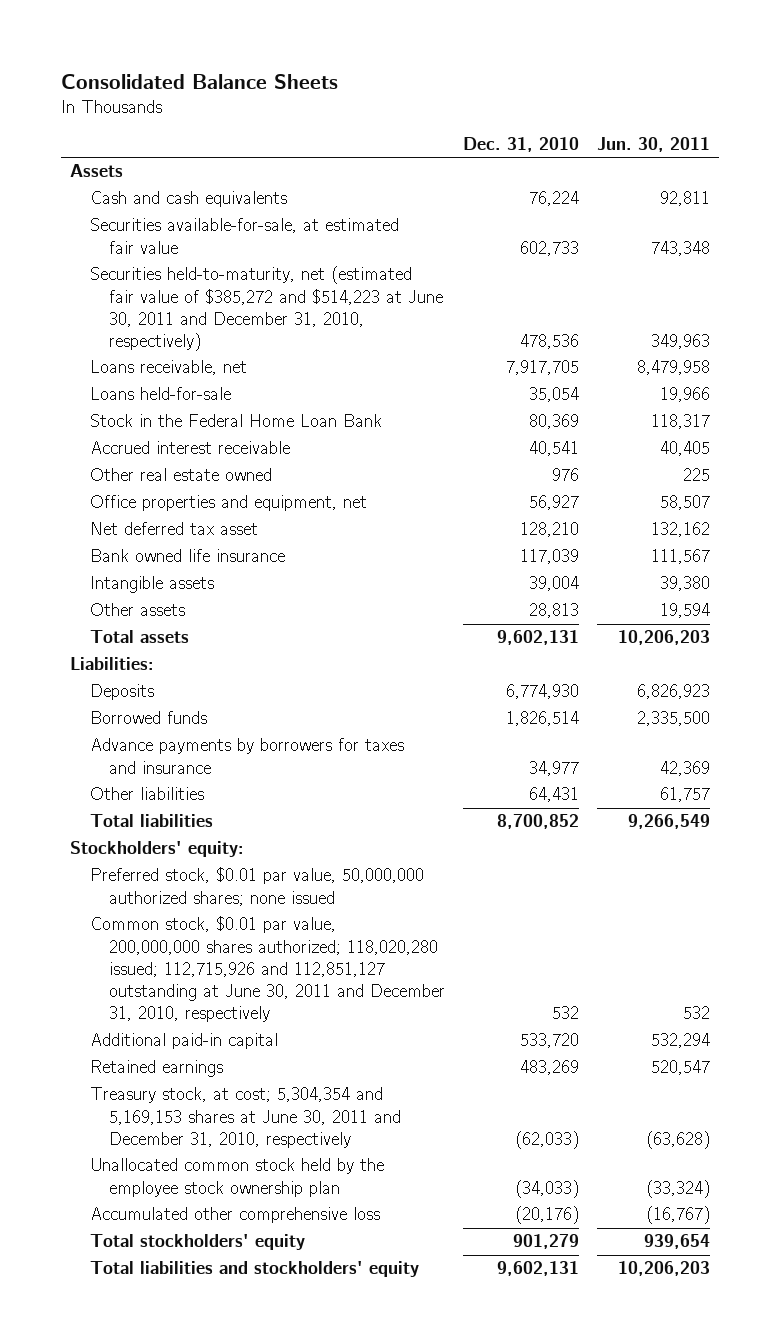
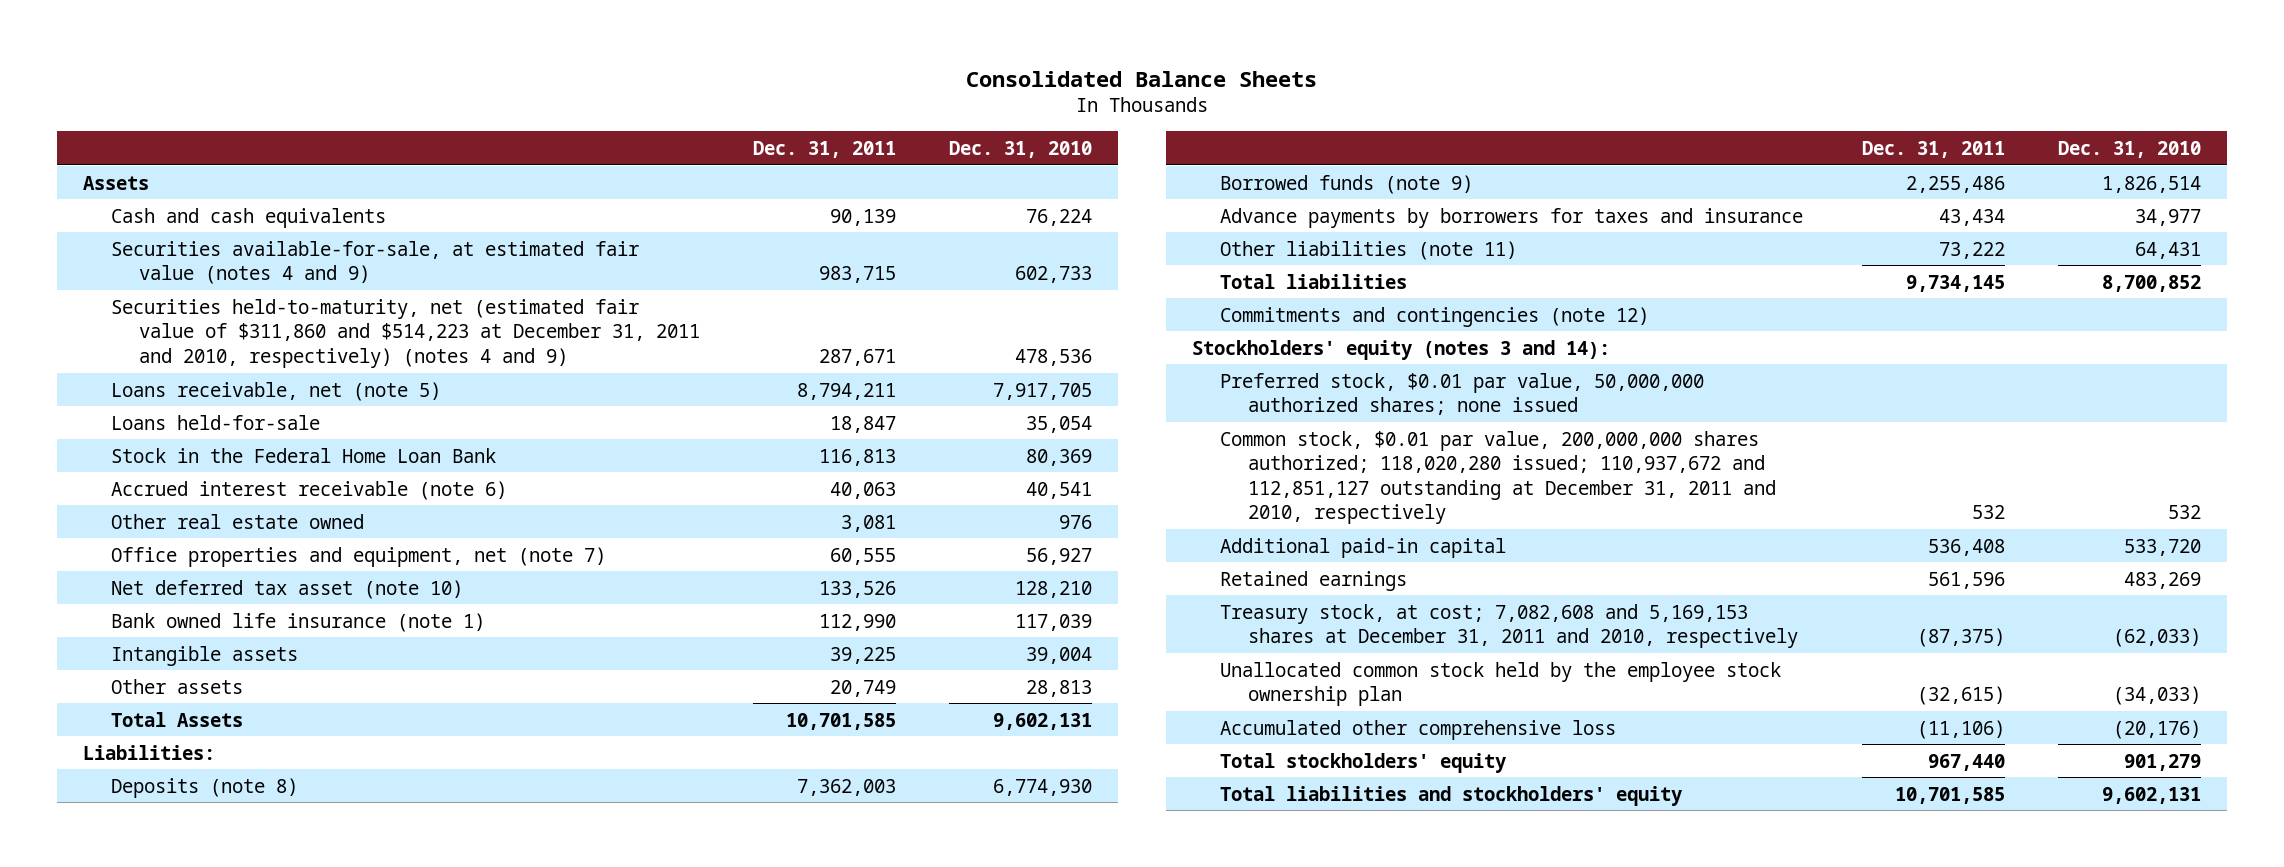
[596,137,710,153] Jun. 30, 2011 -> none
none -> [753,141,897,159] Dec. 31, 2011
[89,218,399,254] Securities available-for-sale, at estimated fair value -> [111,240,640,285] Securities available-for-sale, at estimated fair value (notes 4 and 9)
[89,266,444,352] Securities held-to-maturity, net (estimated fair value of $385,272 and $514,223 at June 30, 2011 and December 31, 2010, respectively) -> [111,298,701,368] Securities held-to-maturity, net (estimated fair value of $311,860 and $514,223 at December 31, 2011 and 2010, respectively) (notes 4 and 9)
[89,360,247,376] Loans receivable, net -> [111,381,442,401] Loans receivable, net (note 5)
[89,441,290,455] Accrued interest receivable -> [111,480,508,500] Accrued interest receivable (note 6)
[89,495,367,512] Office properties and equipment, net -> [111,546,607,567] Office properties and equipment, net (note 7)
[89,522,258,536] Net deferred tax asset -> [111,579,464,599] Net deferred tax asset (note 10)
[89,549,285,563] Bank owned life insurance -> [111,612,486,632] Bank owned life insurance (note 1)
[89,630,189,644] Total assets -> [111,711,244,727] Total Assets
[89,684,154,701] Deposits -> [111,777,299,798] Deposits (note 8)
[89,711,207,725] Borrowed funds -> [1220,174,1474,194] Borrowed funds (note 9)
[89,787,204,801] Other liabilities -> [1220,240,1518,260] Other liabilities (note 11)
none -> [1220,306,1650,327] Commitments and contingencies (note 12)
[70,841,245,858] Stockholders' equity: -> [1192,339,1611,360] Stockholders' equity (notes 3 and 14):
[89,916,446,1023] Common stock, $0.01 par value, 200,000,000 shares authorized; 118,020,280 issued; 112,715,926 and 112,851,127 outstanding at June 30, 2011 and December 31, 2010, respectively -> [1220,430,1777,525] Common stock, $0.01 par value, 200,000,000 shares authorized; 118,020,280 issued; 110,937,672 and 112,851,127 outstanding at December 31, 2011 and 2010, respectively
[89,1087,402,1148] Treasury stock, at cost; 5,304,354 and 5,169,153 shares at June 30, 2011 and December 31, 2010, respectively -> [1220,603,1799,649] Treasury stock, at cost; 7,082,608 and 5,169,153 shares at December 31, 2011 and 2010, respectively

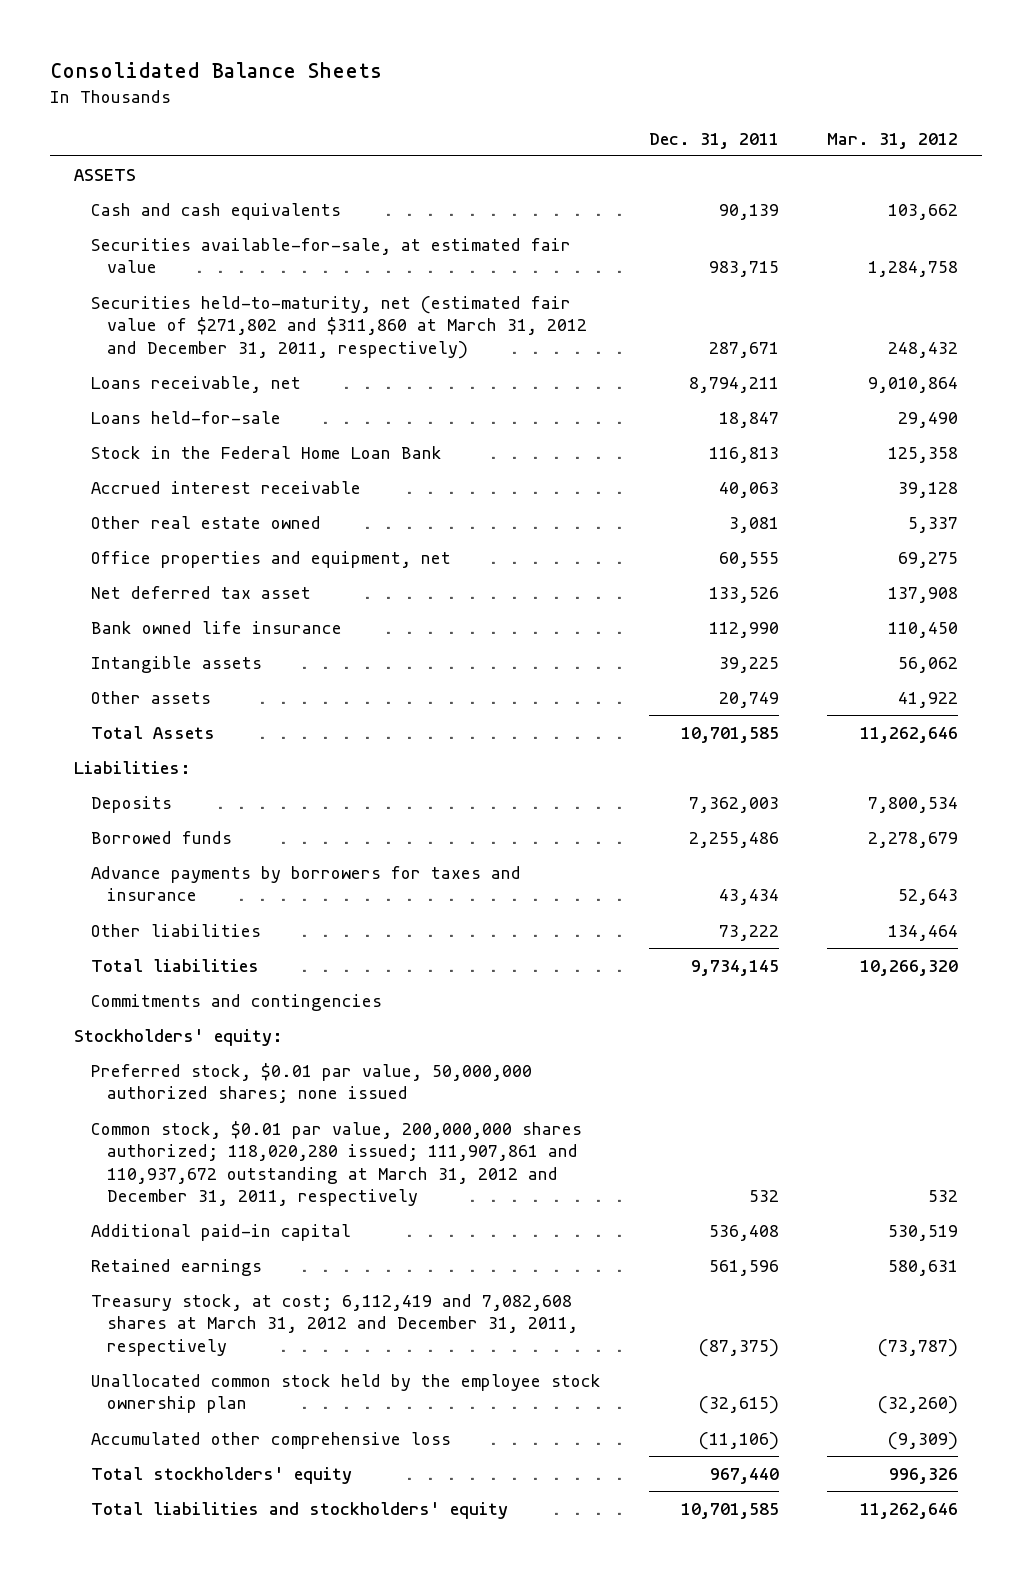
[948,141,1092,159] Dec. 31, 2010 -> none
none -> [827,132,959,149] Mar. 31, 2012
[83,175,150,190] Assets -> [74,168,137,181] ASSETS
[111,240,640,285] Securities available-for-sale, at estimated fair value (notes 4 and 9) -> [90,237,571,274] Securities available-for-sale, at estimated fair value
[111,298,701,368] Securities held-to-maturity, net (estimated fair value of $311,860 and $514,223 at December 31, 2011 and 2010, respectively) (notes 4 and 9) -> [90,295,587,359] Securities held-to-maturity, net (estimated fair value of $271,802 and $311,860 at March 31, 2012 and December 31, 2011, respectively)
[111,381,442,401] Loans receivable, net (note 5) -> [90,375,301,393] Loans receivable, net
[111,480,508,500] Accrued interest receivable (note 6) -> [90,480,361,494] Accrued interest receivable
[111,546,607,567] Office properties and equipment, net (note 7) -> [90,550,451,568] Office properties and equipment, net
[111,579,464,599] Net deferred tax asset (note 10) -> [90,585,311,599] Net deferred tax asset
[111,612,486,632] Bank owned life insurance (note 1) -> [90,620,342,634] Bank owned life insurance
[111,777,299,798] Deposits (note 8) -> [90,795,172,813] Deposits
[1220,174,1474,194] Borrowed funds (note 9) -> [90,830,232,844] Borrowed funds
[1220,240,1518,260] Other liabilities (note 11) -> [90,923,261,937] Other liabilities
[1220,306,1650,327] Commitments and contingencies (note 12) -> [90,993,382,1011] Commitments and contingencies
[1192,339,1611,360] Stockholders' equity (notes 3 and 14): -> [74,1028,284,1046] Stockholders' equity:
[1220,430,1777,525] Common stock, $0.01 par value, 200,000,000 shares authorized; 118,020,280 issued; 110,937,672 and 112,851,127 outstanding at December 31, 2011 and 2010, respectively -> [90,1120,582,1207] Common stock, $0.01 par value, 200,000,000 shares authorized; 118,020,280 issued; 111,907,861 and 110,937,672 outstanding at March 31, 2012 and December 31, 2011, respectively
[1220,603,1799,649] Treasury stock, at cost; 7,082,608 and 5,169,153 shares at December 31, 2011 and 2010, respectively -> [90,1293,578,1356] Treasury stock, at cost; 6,112,419 and 7,082,608 shares at March 31, 2012 and December 31, 2011, respectively

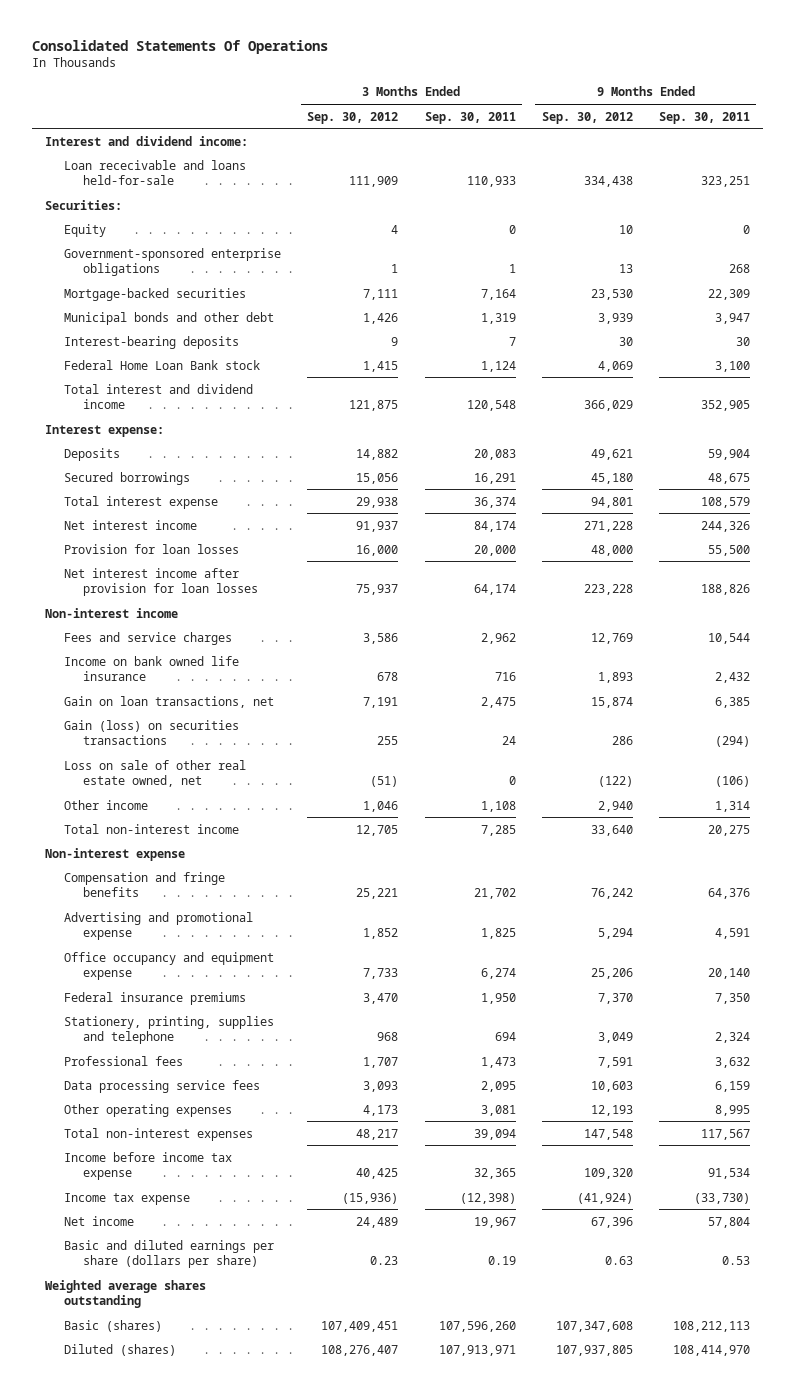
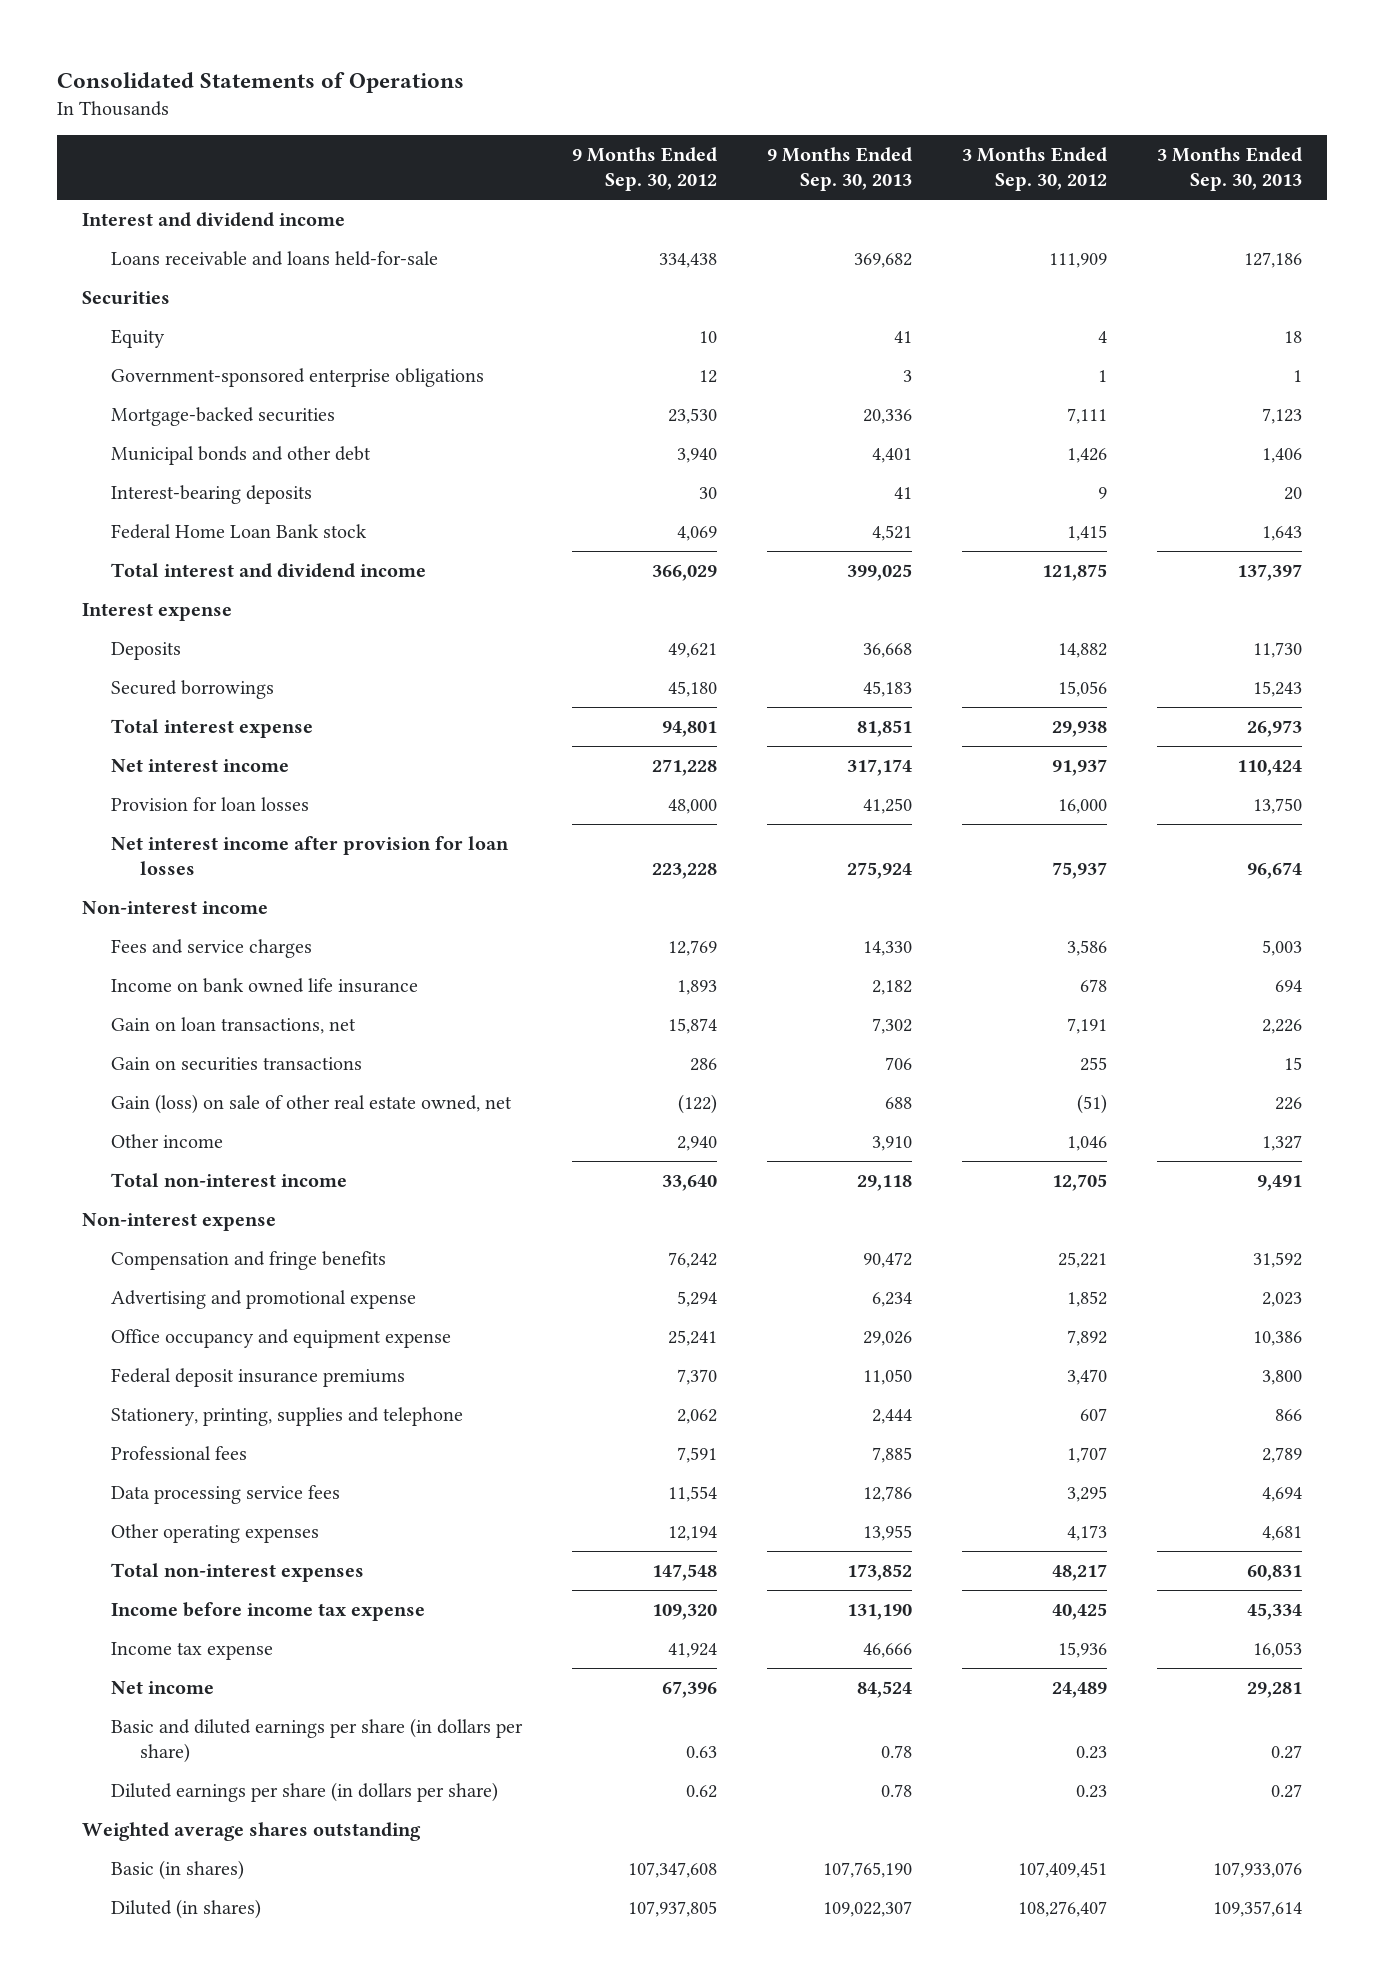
[31,39,328,54] Consolidated Statements Of Operations -> [57,72,465,94] Consolidated Statements of Operations
[424,111,516,124] Sep. 30, 2011 -> none
[658,111,750,124] Sep. 30, 2011 -> none
none -> [767,147,913,192] 9 Months Ended Sep. 30, 2013
none -> [1156,147,1302,192] 3 Months Ended Sep. 30, 2013
[44,135,248,146] Interest and dividend income: -> [82,211,346,227] Interest and dividend income
[64,159,247,185] Loan rececivable and loans held-for-sale -> [111,250,439,266] Loans receivable and loans held-for-sale
[44,199,122,210] Securities: -> [82,290,171,305] Securities
[618,263,633,273] 13 -> [699,369,718,383] 12
[597,312,633,324] 3,939 -> [677,447,718,463] 3,940
[44,424,164,437] Interest expense: -> [82,602,233,621] Interest expense
[64,719,240,745] Gain (loss) on securities transactions -> [111,1056,363,1071] Gain on securities transactions
[64,759,247,787] Loss on sale of other real estate owned, net -> [111,1093,513,1114] Gain (loss) on sale of other real estate owned, net
[363,967,399,979] 7,733 -> [1066,1329,1107,1346] 7,892
[590,967,633,979] 25,206 -> [668,1329,718,1346] 25,241
[64,991,247,1005] Federal insurance premiums -> [111,1367,406,1387] Federal deposit insurance premiums
[377,1031,399,1041] 968 -> [1079,1407,1107,1421] 607
[597,1031,633,1043] 3,049 -> [677,1408,718,1424] 2,062
[363,1080,399,1092] 3,093 -> [1066,1485,1107,1502] 3,295
[590,1080,633,1092] 10,603 -> [668,1485,718,1502] 11,554
[590,1104,633,1116] 12,193 -> [668,1525,718,1541] 12,194
[342,1192,399,1204] (15,936) -> [1057,1641,1107,1658] 15,936
[576,1192,633,1204] (41,924) -> [668,1642,718,1658] 41,924
[64,1239,275,1268] Basic and diluted earnings per share (dollars per share) -> [111,1717,524,1764] Basic and diluted earnings per share (in dollars per share)
none -> [111,1781,499,1802] Diluted earnings per share (in dollars per share)
[64,1319,163,1332] Basic (shares) -> [111,1859,245,1880] Basic (in shares)
[64,1343,177,1356] Diluted (shares) -> [111,1898,262,1919] Diluted (in shares)

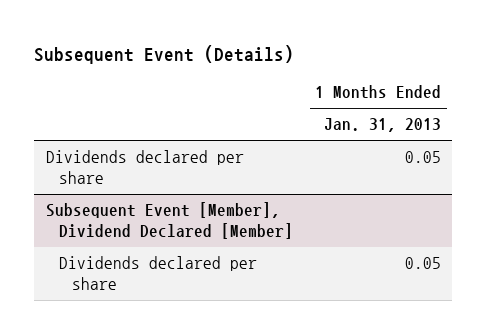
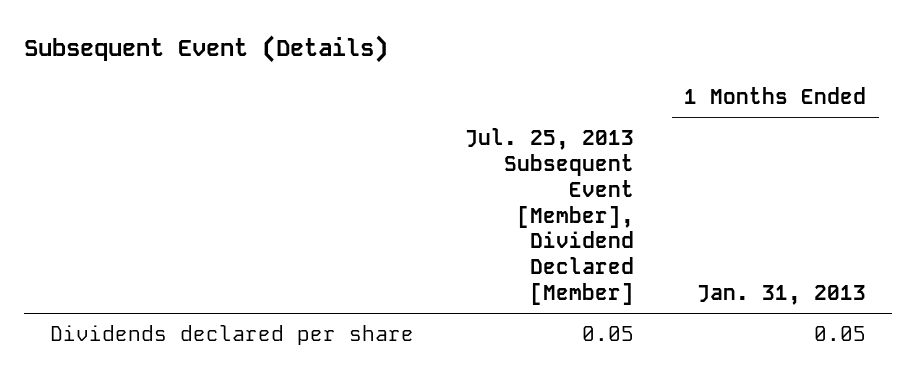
none -> [464,127,634,306] Jul. 25, 2013 Subsequent Event [Member], Dividend Declared [Member]
[45,202,293,240] Subsequent Event [Member], Dividend Declared [Member] -> none
[58,256,257,291] Dividends declared per share -> none

